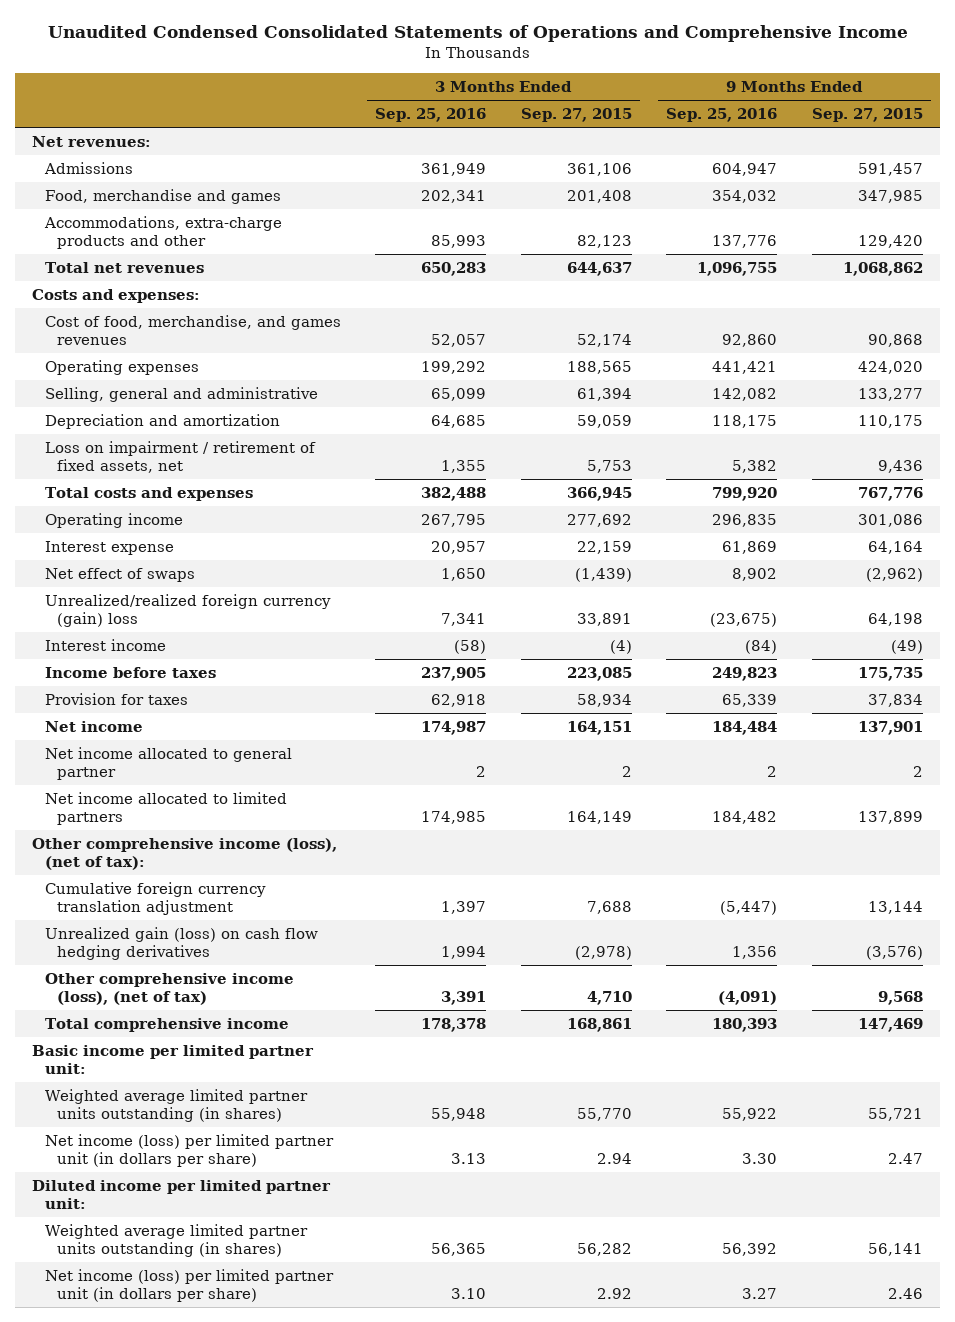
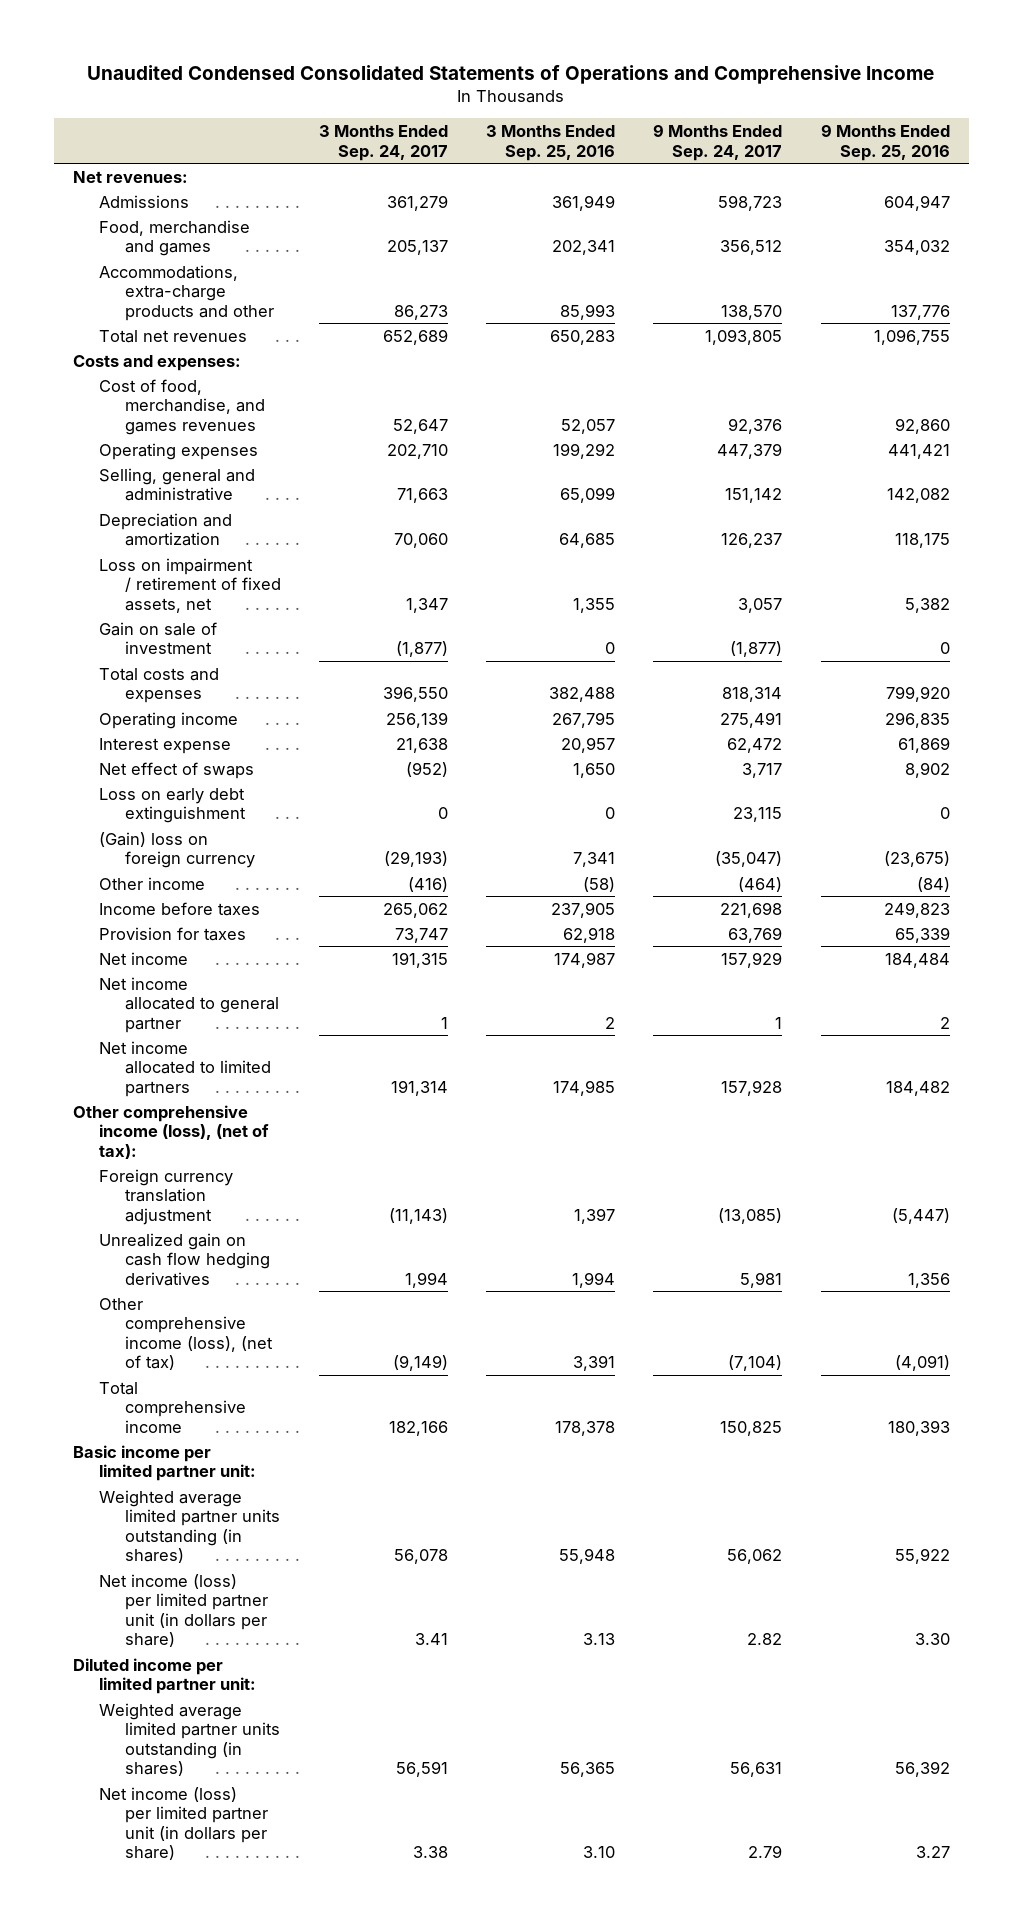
[520,108,632,123] Sep. 27, 2015 -> none
[811,108,923,123] Sep. 27, 2015 -> none
none -> [318,125,448,161] 3 Months Ended Sep. 24, 2017
none -> [653,124,783,161] 9 Months Ended Sep. 24, 2017
none -> [98,621,217,655] Gain on sale of investment
none -> [98,787,246,824] Loss on early debt extinguishment
[44,593,331,627] Unrealized/realized foreign currency (gain) loss -> [98,831,255,869] (Gain) loss on foreign currency
[44,638,166,651] Interest income -> [98,876,205,890] Other income
[44,881,266,915] Cumulative foreign currency translation adjustment -> [98,1168,233,1225] Foreign currency translation adjustment
[44,926,318,960] Unrealized gain (loss) on cash flow hedging derivatives -> [98,1232,270,1286] Unrealized gain on cash flow hedging derivatives

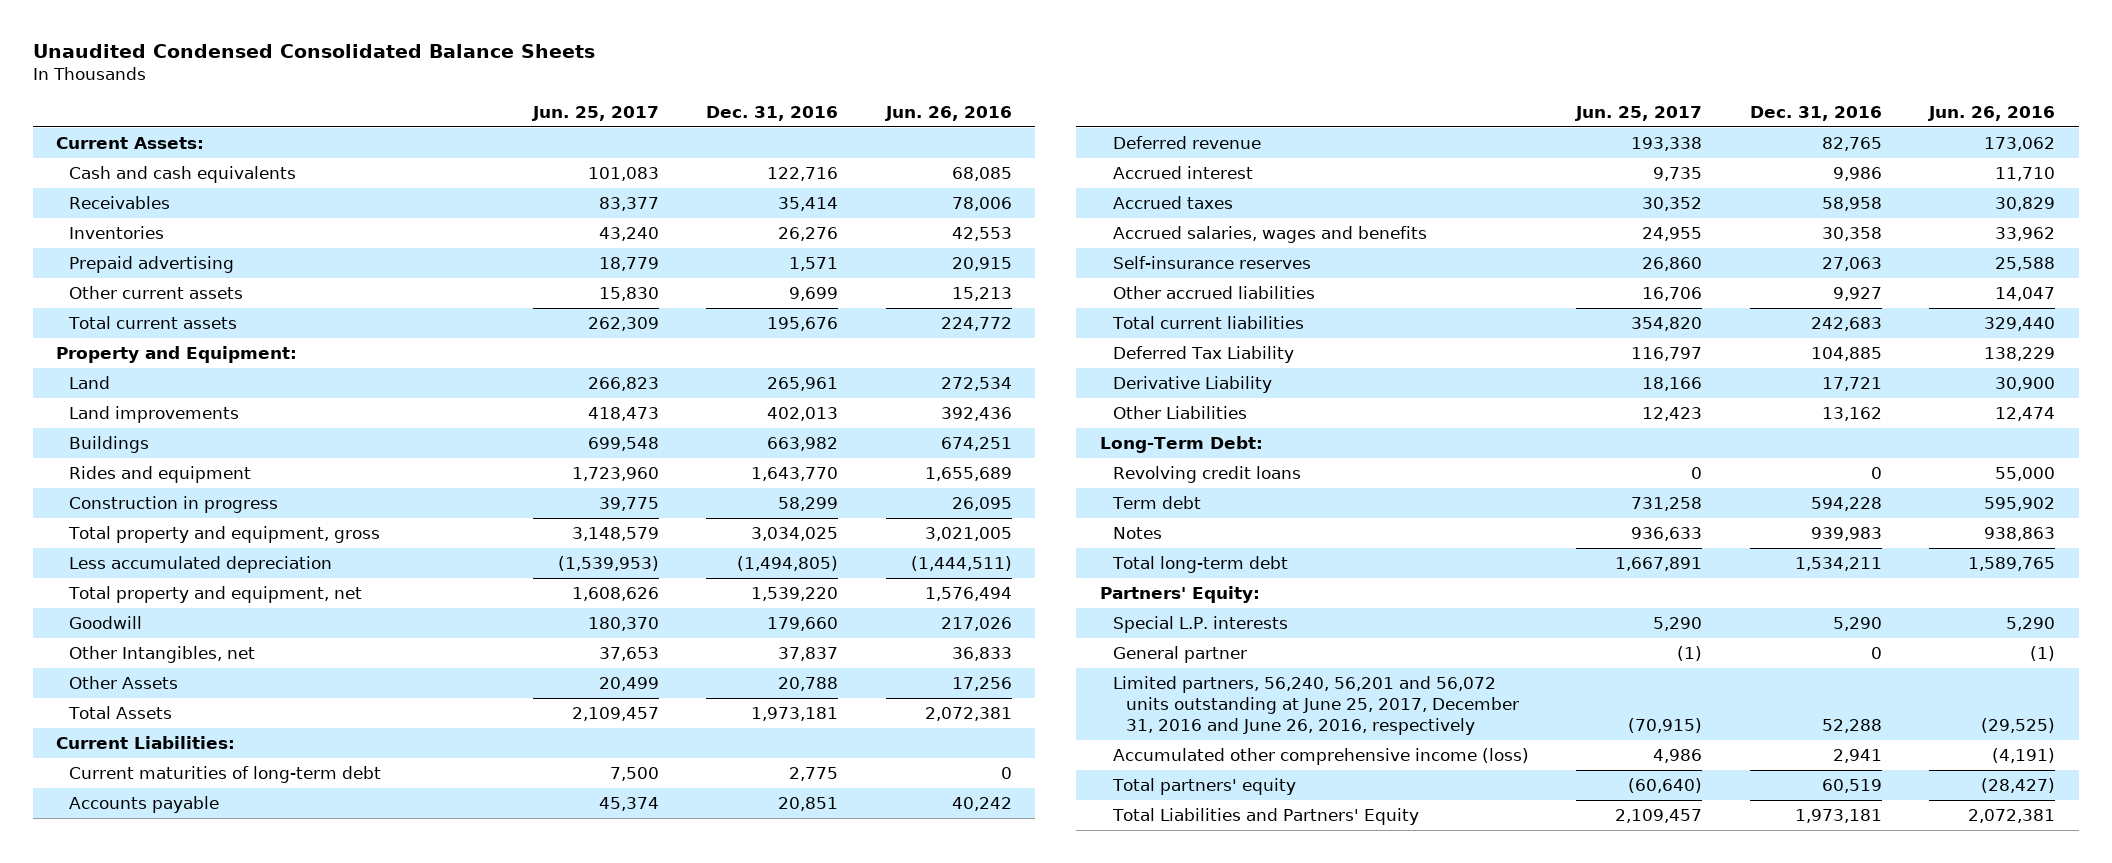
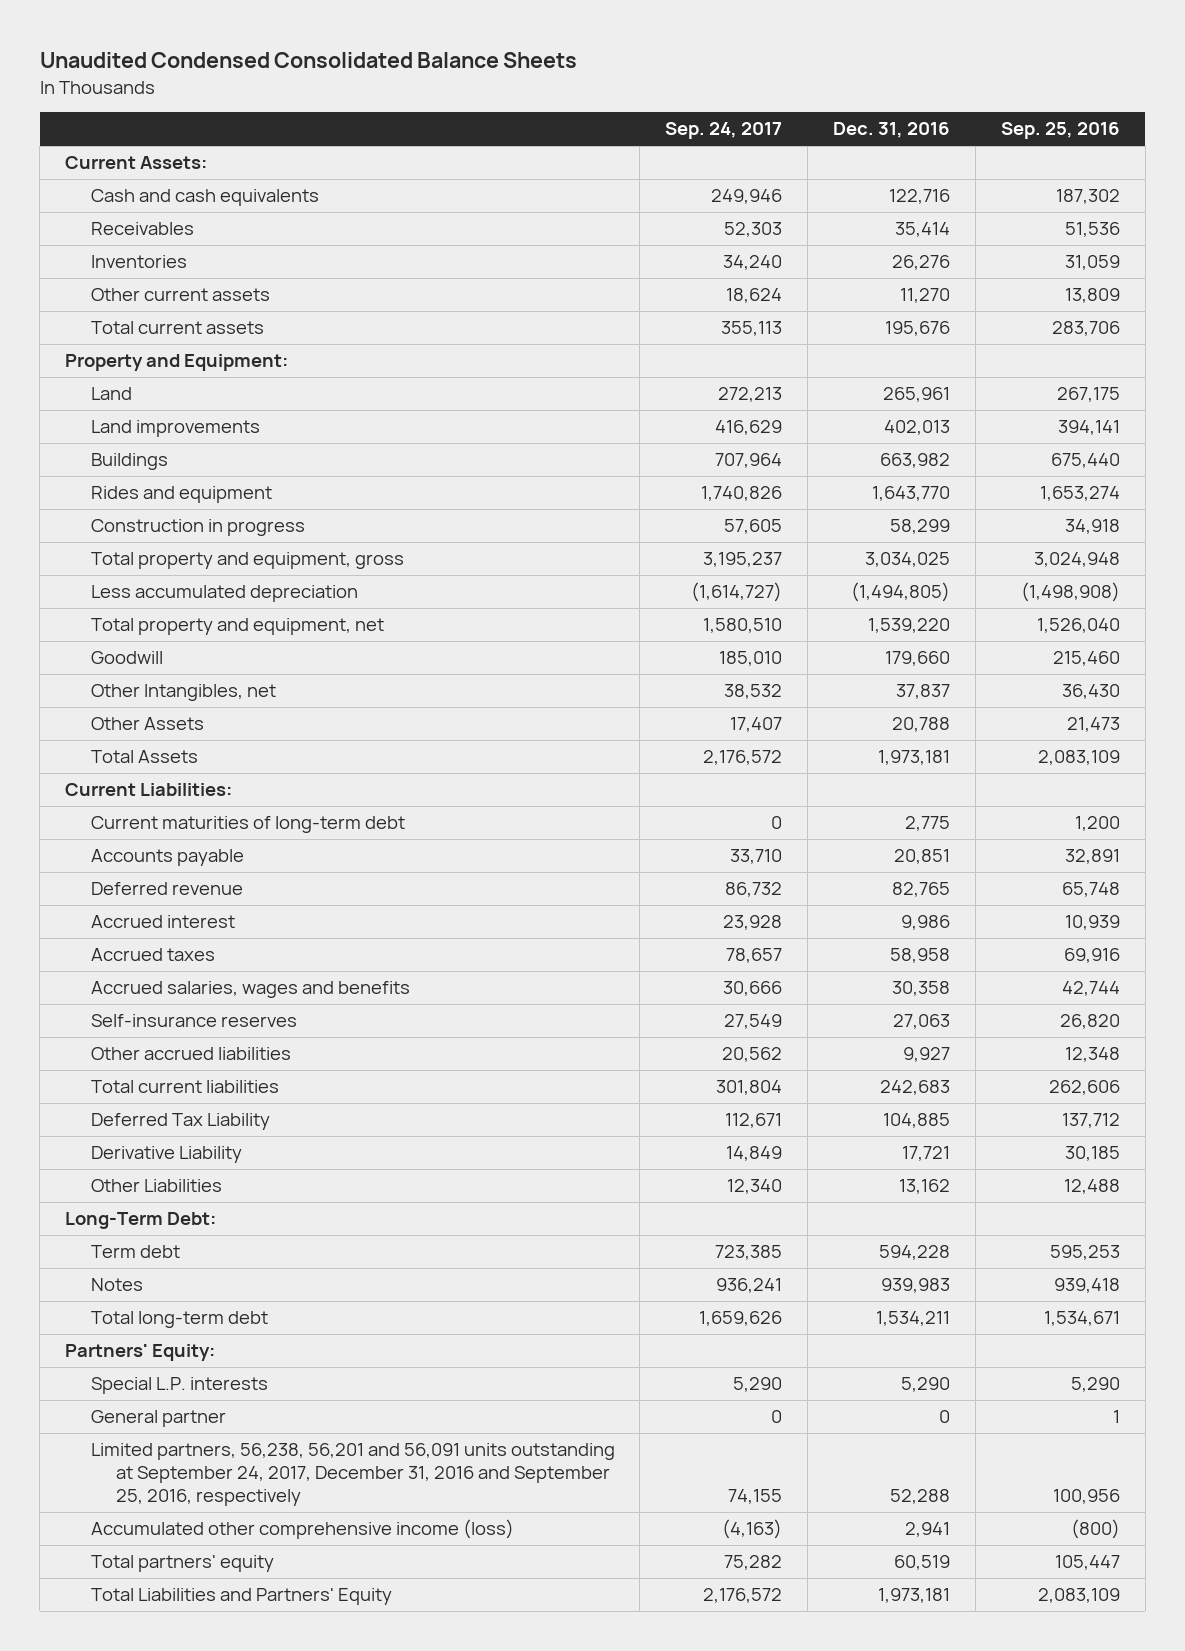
[531,105,659,121] Jun. 25, 2017 -> none
[884,105,1012,121] Jun. 26, 2016 -> none
none -> [665,122,783,140] Sep. 24, 2017
none -> [1000,122,1120,140] Sep. 25, 2016
[69,255,235,273] Prepaid advertising -> none
[789,286,839,301] 9,699 -> [900,288,951,304] 11,270
[1112,465,1301,483] Revolving credit loans -> none
[1112,675,1519,736] Limited partners, 56,240, 56,201 and 56,072 units outstanding at June 25, 2017, December 31, 2016 and June 26, 2016, respectively -> [90,1443,615,1507] Limited partners, 56,238, 56,201 and 56,091 units outstanding at September 24, 2017, December 31, 2016 and September 25, 2016, respectively

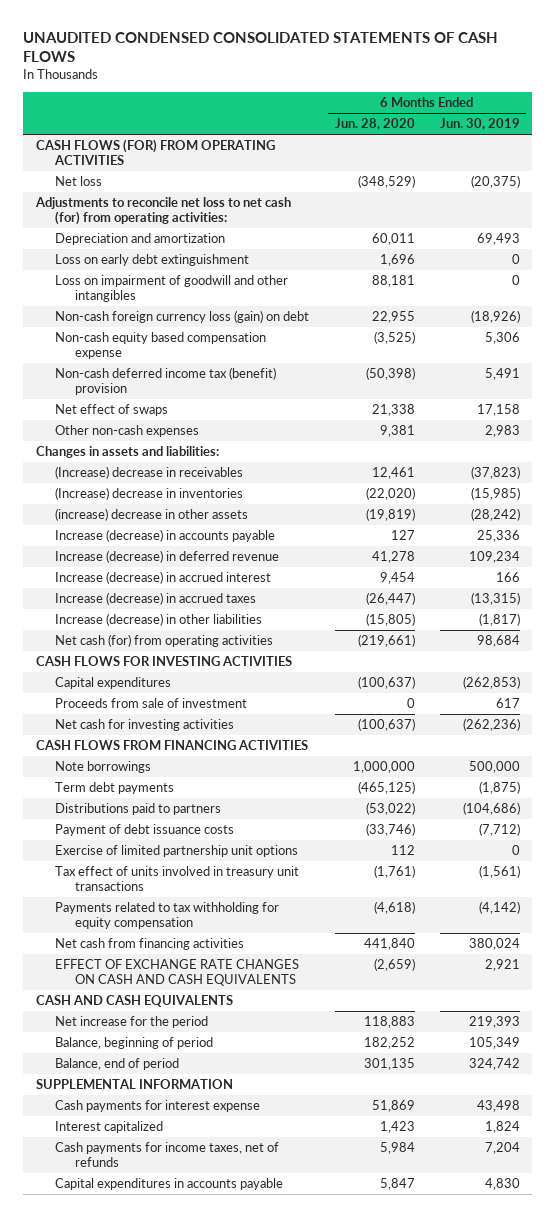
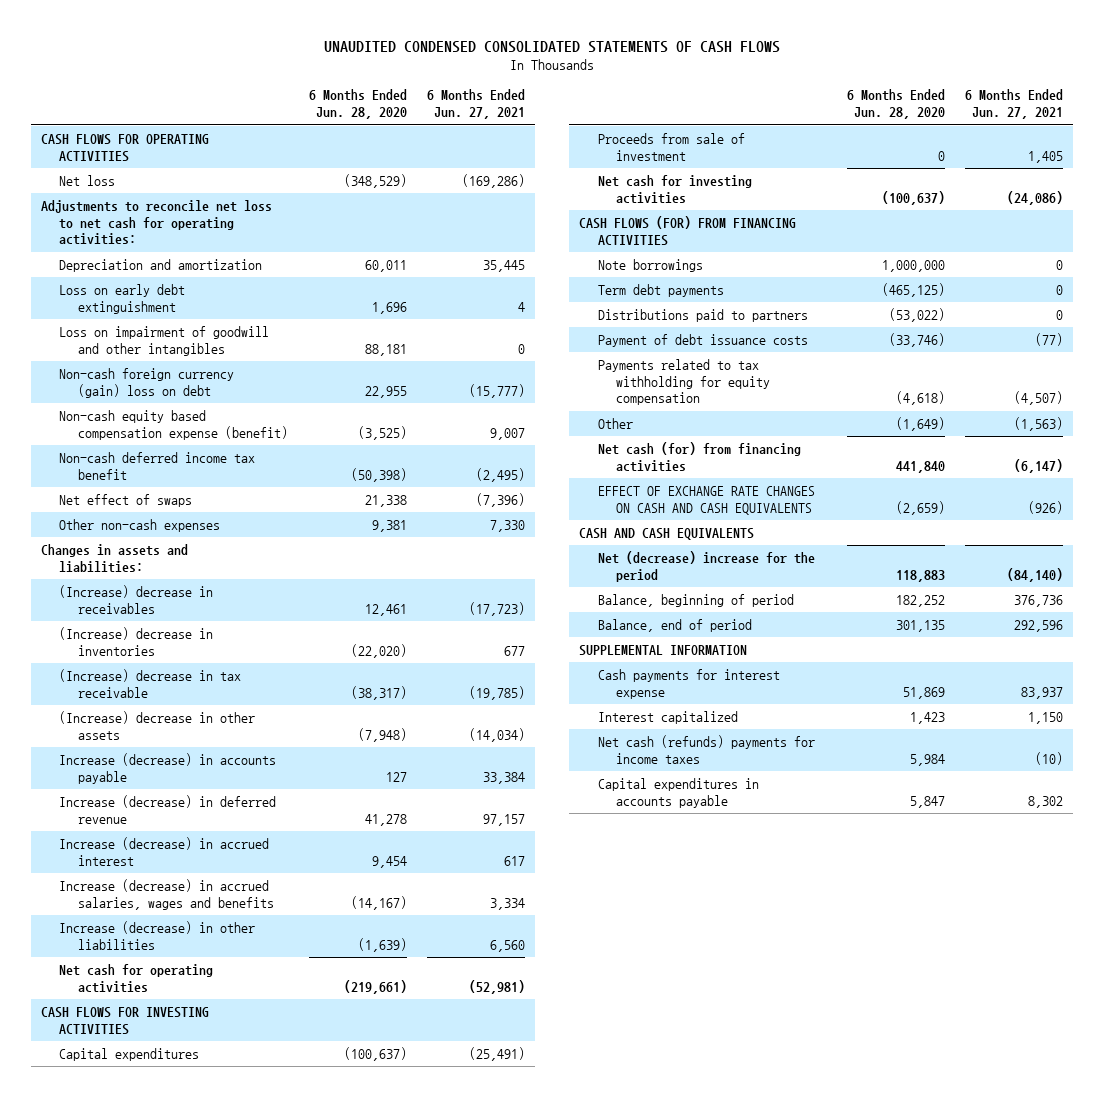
[439,118,520,131] Jun. 30, 2019 -> none
none -> [427,89,526,120] 6 Months Ended Jun. 27, 2021
[35,139,275,165] CASH FLOWS (FOR) FROM OPERATING ACTIVITIES -> [40,133,209,162] CASH FLOWS FOR OPERATING ACTIVITIES
[34,197,291,225] Adjustments to reconcile net loss to net cash (for) from operating activities: -> [40,199,272,246] Adjustments to reconcile net loss to net cash for operating activities:
[55,310,310,324] Non-cash foreign currency loss (gain) on debt -> [59,367,235,398] Non-cash foreign currency (gain) loss on debt
[55,332,267,359] Non-cash equity based compensation expense -> [59,409,289,440] Non-cash equity based compensation expense (benefit)
[55,367,277,395] Non-cash deferred income tax (benefit) provision -> [59,451,256,480] Non-cash deferred income tax benefit
none -> [59,668,242,698] (Increase) decrease in tax receivable
[55,508,249,522] (increase) decrease in other assets -> [59,710,256,740] (Increase) decrease in other assets
[365,508,415,522] (19,819) -> [357,727,407,742] (7,948)
[55,592,257,606] Increase (decrease) in accrued taxes -> none
none -> [59,878,275,910] Increase (decrease) in accrued salaries, wages and benefits
[365,613,415,627] (15,805) -> [357,937,407,952] (1,639)
[55,634,274,648] Net cash (for) from operating activities -> [59,963,214,993] Net cash for operating activities
[35,740,308,751] CASH FLOWS FROM FINANCING ACTIVITIES -> [578,215,796,246] CASH FLOWS (FOR) FROM FINANCING ACTIVITIES
[55,845,299,858] Exercise of limited partnership unit options -> none
[55,866,300,891] Tax effect of units involved in treasury unit transactions -> none
none -> [597,417,633,429] Other
[55,938,245,951] Net cash from financing activities -> [597,441,801,472] Net cash (for) from financing activities
[55,1016,209,1029] Net increase for the period -> [597,550,815,582] Net (decrease) increase for the period
[55,1142,280,1167] Cash payments for income taxes, net of refunds -> [597,734,815,764] Net cash (refunds) payments for income taxes

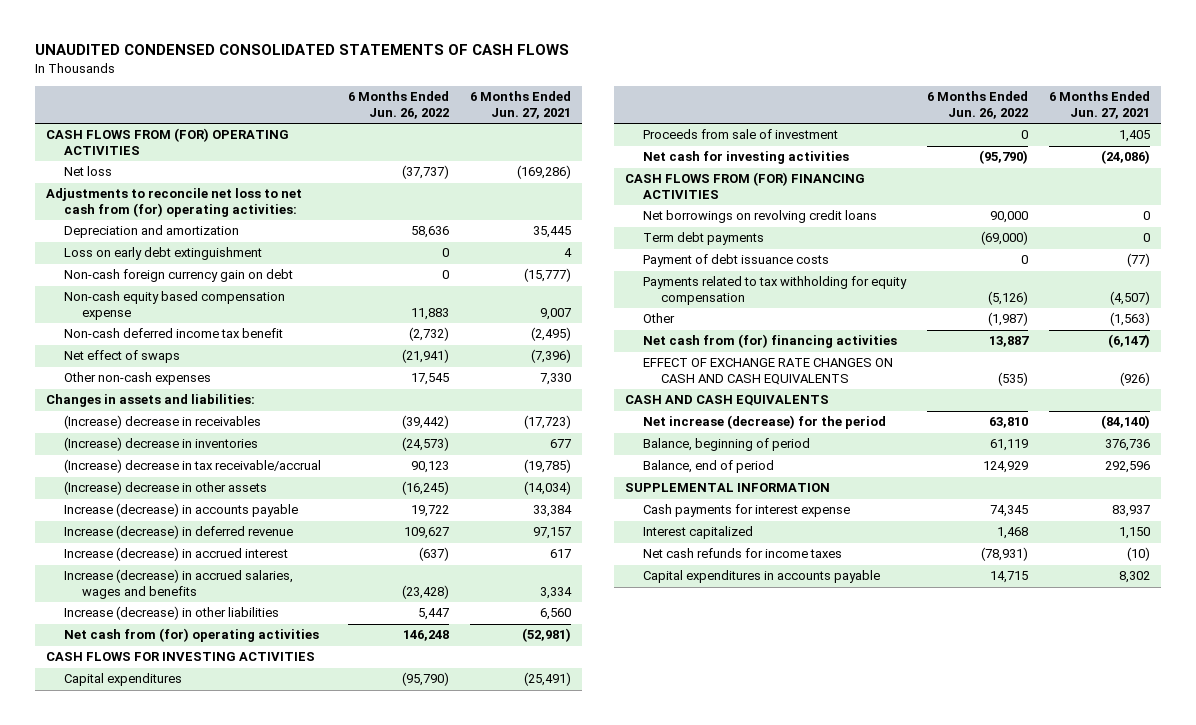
[308,89,407,120] 6 Months Ended Jun. 28, 2020 -> none
none -> [347,91,449,120] 6 Months Ended Jun. 26, 2022
[40,133,209,162] CASH FLOWS FOR OPERATING ACTIVITIES -> [45,128,289,156] CASH FLOWS FROM (FOR) OPERATING ACTIVITIES
[40,199,272,246] Adjustments to reconcile net loss to net cash for operating activities: -> [45,188,302,218] Adjustments to reconcile net loss to net cash from (for) operating activities:
[59,325,270,356] Loss on impairment of goodwill and other intangibles -> none
[59,367,235,398] Non-cash foreign currency (gain) loss on debt -> [63,269,293,283] Non-cash foreign currency gain on debt
[59,409,289,440] Non-cash equity based compensation expense (benefit) -> [63,291,285,321] Non-cash equity based compensation expense
[59,668,242,698] (Increase) decrease in tax receivable -> [63,459,321,474] (Increase) decrease in tax receivable/accrual
[59,963,214,993] Net cash for operating activities -> [63,628,319,643] Net cash from (for) operating activities
[597,258,703,272] Note borrowings -> none
[578,215,796,246] CASH FLOWS (FOR) FROM FINANCING ACTIVITIES -> [624,172,865,200] CASH FLOWS FROM (FOR) FINANCING ACTIVITIES
none -> [642,210,877,224] Net borrowings on revolving credit loans
[597,308,808,322] Distributions paid to partners -> none
[597,441,801,472] Net cash (for) from financing activities -> [642,334,897,349] Net cash from (for) financing activities
[597,550,815,582] Net (decrease) increase for the period -> [642,415,886,430] Net increase (decrease) for the period
[597,734,815,764] Net cash (refunds) payments for income taxes -> [642,548,842,559] Net cash refunds for income taxes

